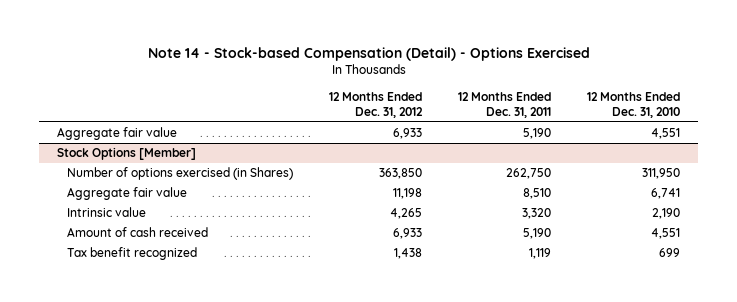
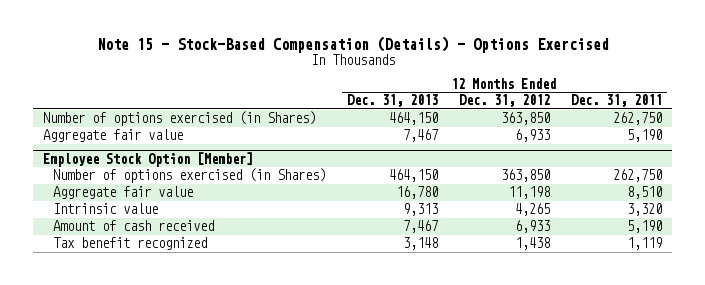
[147,46,590,61] Note 14 - Stock-based Compensation (Detail) - Options Exercised -> [96,35,609,53] Note 15 - Stock-Based Compensation (Details) - Options Exercised
[586,91,680,119] 12 Months Ended Dec. 31, 2010 -> none
none -> [346,94,438,108] Dec. 31, 2013
none -> [43,111,317,127] Number of options exercised (in Shares)
[57,147,197,161] Stock Options [Member] -> [43,151,254,167] Employee Stock Option [Member]

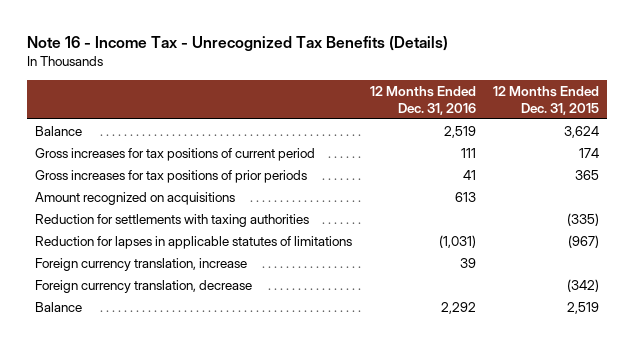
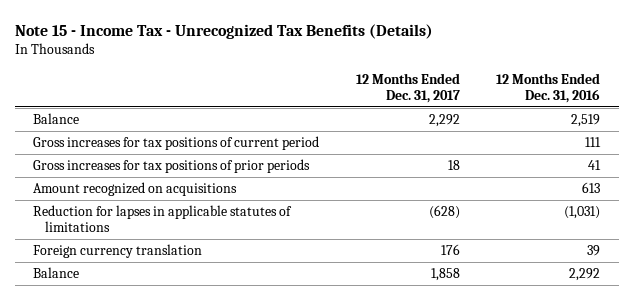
[26,35,448,51] Note 16 - Income Tax - Unrecognized Tax Benefits (Details) -> [14,23,433,39] Note 15 - Income Tax - Unrecognized Tax Benefits (Details)
[492,85,599,116] 12 Months Ended Dec. 31, 2015 -> none
none -> [355,72,460,103] 12 Months Ended Dec. 31, 2017
[35,213,310,227] Reduction for settlements with taxing authorities -> none
[35,279,253,293] Foreign currency translation, decrease -> none
[35,257,248,271] Foreign currency translation, increase -> [33,243,203,258] Foreign currency translation

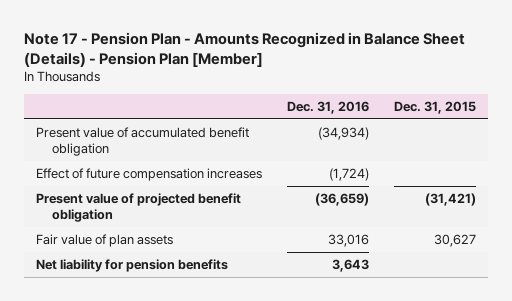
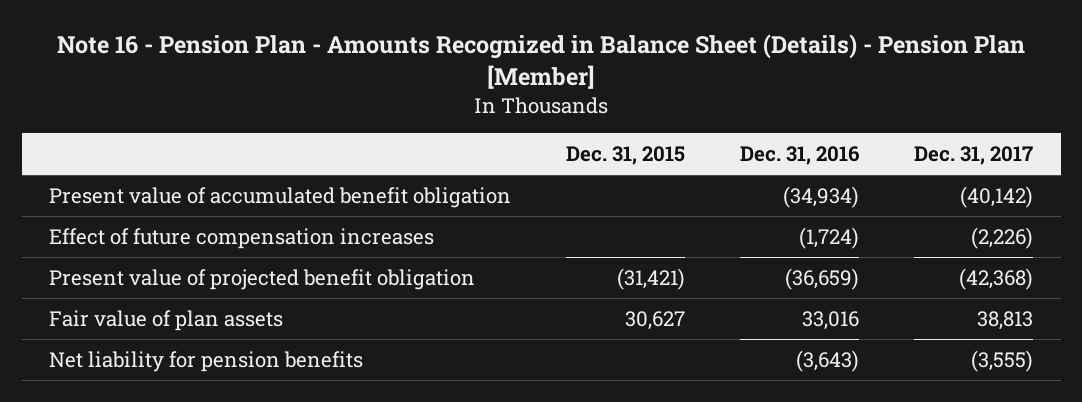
[23,31,465,67] Note 17 - Pension Plan - Amounts Recognized in Balance Sheet (Details) - Pension Plan [Member] -> [57,34,1026,90] Note 16 - Pension Plan - Amounts Recognized in Balance Sheet (Details) - Pension Plan [Member]
none -> [914,146,1034,166] Dec. 31, 2017
[332,258,370,272] 3,643 -> [796,349,860,372] (3,643)

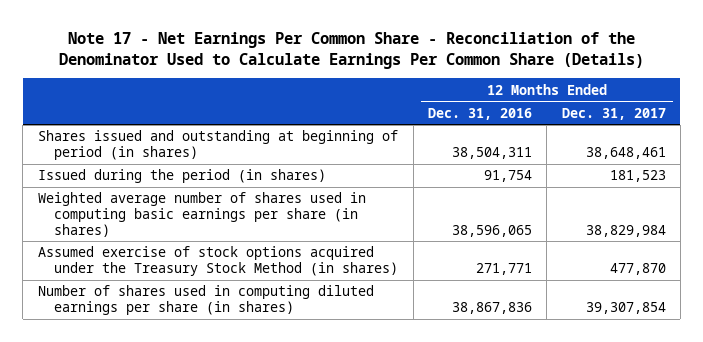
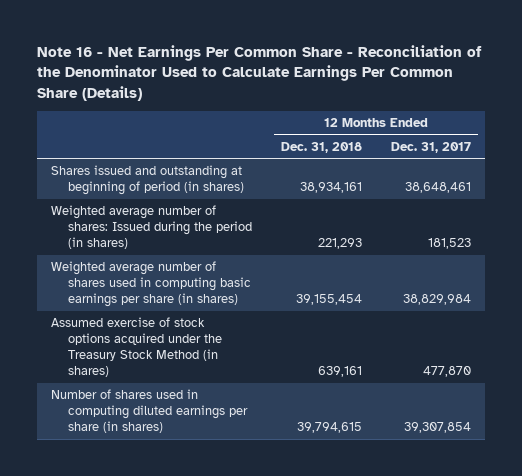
[58,31,644,69] Note 17 - Net Earnings Per Common Share - Reconciliation of the Denominator Used to Calculate Earnings Per Common Share (Details) -> [36,45,482,101] Note 16 - Net Earnings Per Common Share - Reconciliation of the Denominator Used to Calculate Earnings Per Common Share (Details)
[427,107,532,120] Dec. 31, 2016 -> none
none -> [280,141,362,153] Dec. 31, 2018
[37,169,326,184] Issued during the period (in shares) -> [51,205,253,250] Weighted average number of shares: Issued during the period (in shares)

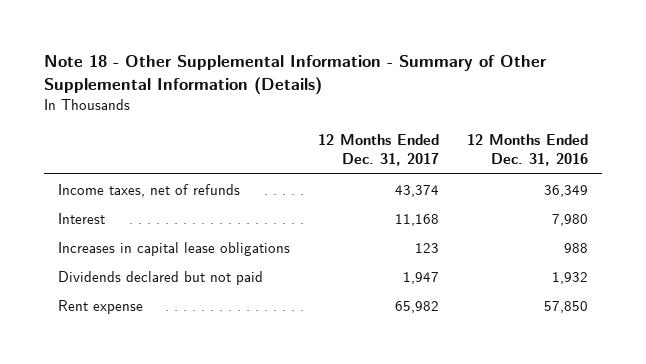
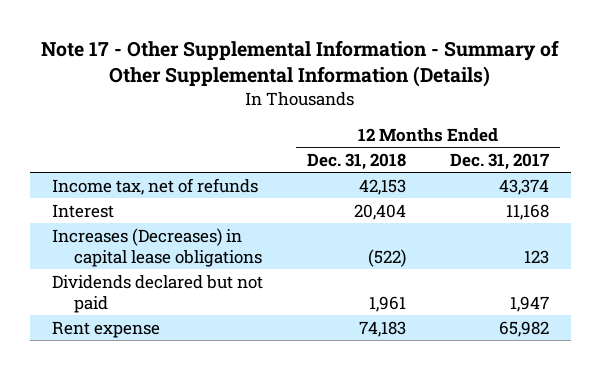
[44,55,548,96] Note 18 - Other Supplemental Information - Summary of Other Supplemental Information (Details) -> [41,39,560,88] Note 17 - Other Supplemental Information - Summary of Other Supplemental Information (Details)
[467,134,589,167] 12 Months Ended Dec. 31, 2016 -> none
none -> [306,152,406,170] Dec. 31, 2018
[58,183,241,197] Income taxes, net of refunds -> [51,177,258,195] Income tax, net of refunds
[58,241,291,256] Increases in capital lease obligations -> [51,227,262,267] Increases (Decreases) in capital lease obligations

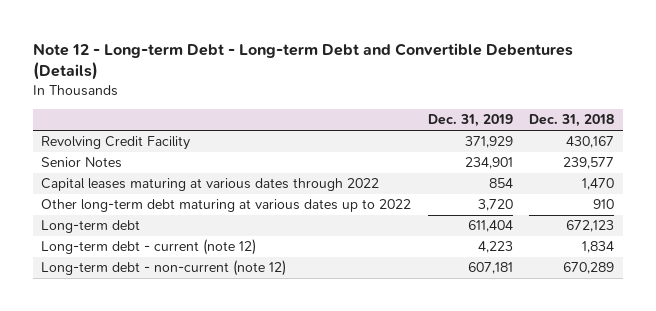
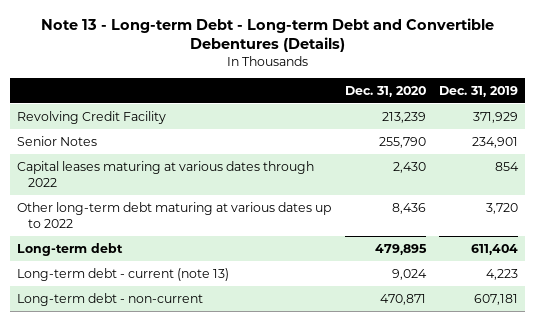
[32,42,573,81] Note 12 - Long-term Debt - Long-term Debt and Convertible Debentures (Details) -> [40,17,494,52] Note 13 - Long-term Debt - Long-term Debt and Convertible Debentures (Details)
[529,114,615,128] Dec. 31, 2018 -> none
none -> [344,85,426,97] Dec. 31, 2020
[41,239,257,256] Long-term debt - current (note 12) -> [17,267,230,281] Long-term debt - current (note 13)
[41,260,287,277] Long-term debt - non-current (note 12) -> [17,292,204,306] Long-term debt - non-current

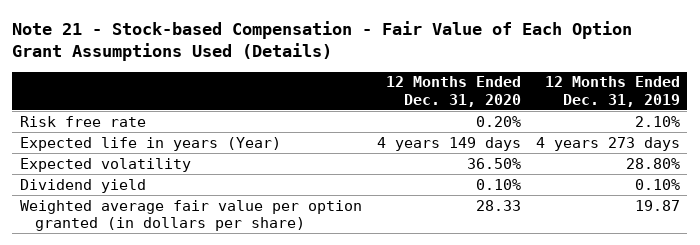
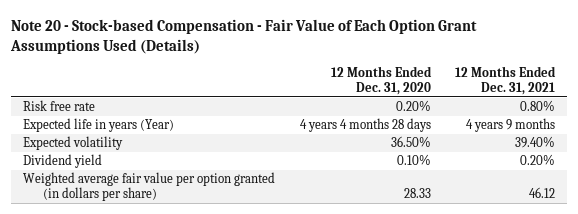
[12,20,633,62] Note 21 - Stock-based Compensation - Fair Value of Each Option Grant Assumptions Used (Details) -> [10,19,478,54] Note 20 - Stock-based Compensation - Fair Value of Each Option Grant Assumptions Used (Details)
[544,76,680,107] 12 Months Ended Dec. 31, 2019 -> none
none -> [454,66,556,95] 12 Months Ended Dec. 31, 2021
[376,136,521,151] 4 years 149 days -> [299,118,431,133] 4 years 4 months 28 days

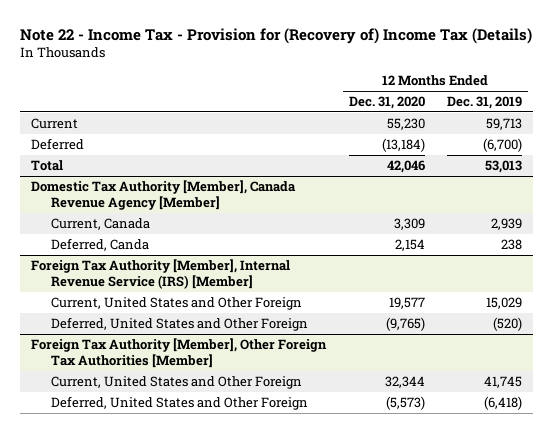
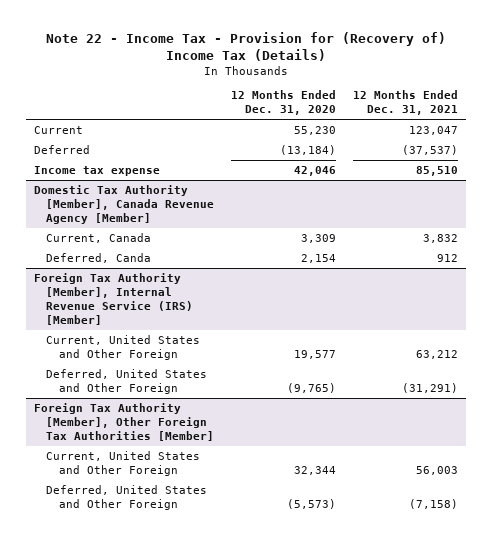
[447,96,523,110] Dec. 31, 2019 -> none
none -> [352,90,458,116] 12 Months Ended Dec. 31, 2021
[31,159,64,171] Total -> [33,165,160,176] Income tax expense

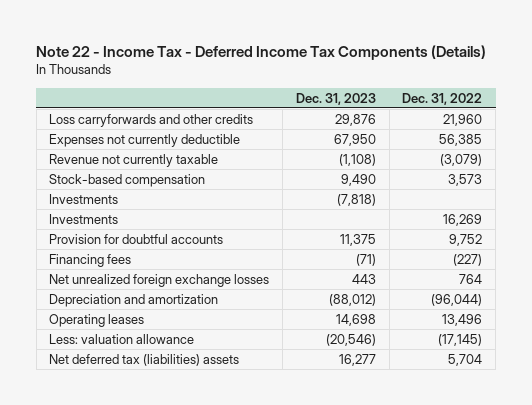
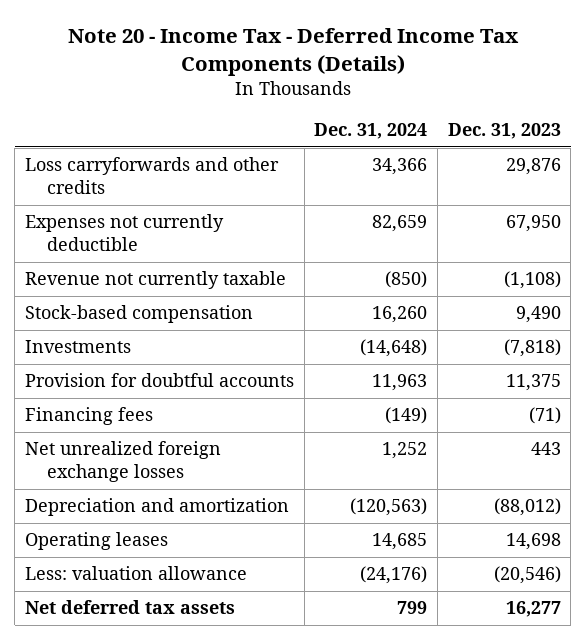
[36,44,487,60] Note 22 - Income Tax - Deferred Income Tax Components (Details) -> [67,27,519,76] Note 20 - Income Tax - Deferred Income Tax Components (Details)
[402,92,483,105] Dec. 31, 2022 -> none
none -> [314,123,428,140] Dec. 31, 2024
[49,213,119,224] Investments -> none
[49,353,240,366] Net deferred tax (liabilities) assets -> [25,600,236,615] Net deferred tax assets

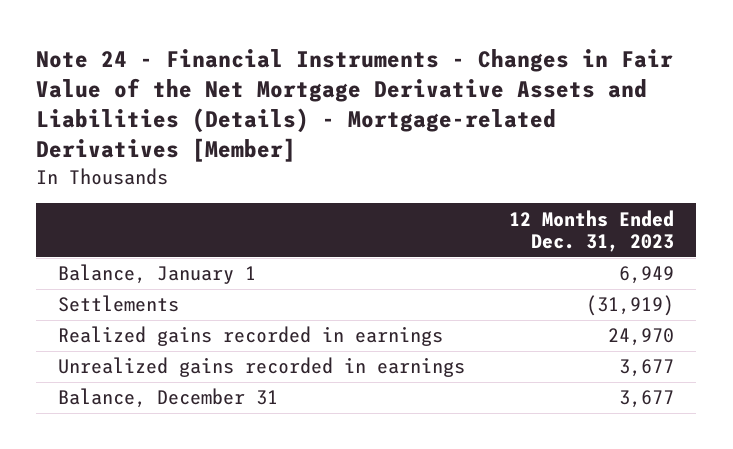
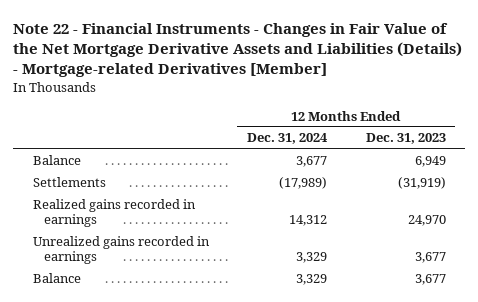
[36,48,674,163] Note 24 - Financial Instruments - Changes in Fair Value of the Net Mortgage Derivative Assets and Liabilities (Details) - Mortgage-related Derivatives [Member] -> [13,22,463,78] Note 22 - Financial Instruments - Changes in Fair Value of the Net Mortgage Derivative Assets and Liabilities (Details) - Mortgage-related Derivatives [Member]
none -> [247,133,329,145] Dec. 31, 2024
[58,264,257,285] Balance, January 1 -> [32,154,81,165] Balance
[58,388,279,409] Balance, December 31 -> [32,272,81,283] Balance

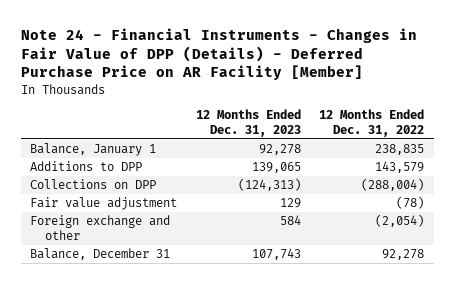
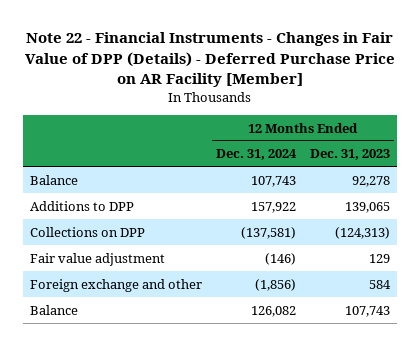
[20,27,417,81] Note 24 - Financial Instruments - Changes in Fair Value of DPP (Details) - Deferred Purchase Price on AR Facility [Member] -> [25,32,396,88] Note 22 - Financial Instruments - Changes in Fair Value of DPP (Details) - Deferred Purchase Price on AR Facility [Member]
[319,109,425,138] 12 Months Ended Dec. 31, 2022 -> none
none -> [216,149,298,161] Dec. 31, 2024
[30,143,157,157] Balance, January 1 -> [29,174,78,185] Balance
[30,248,171,261] Balance, December 31 -> [29,304,78,315] Balance

